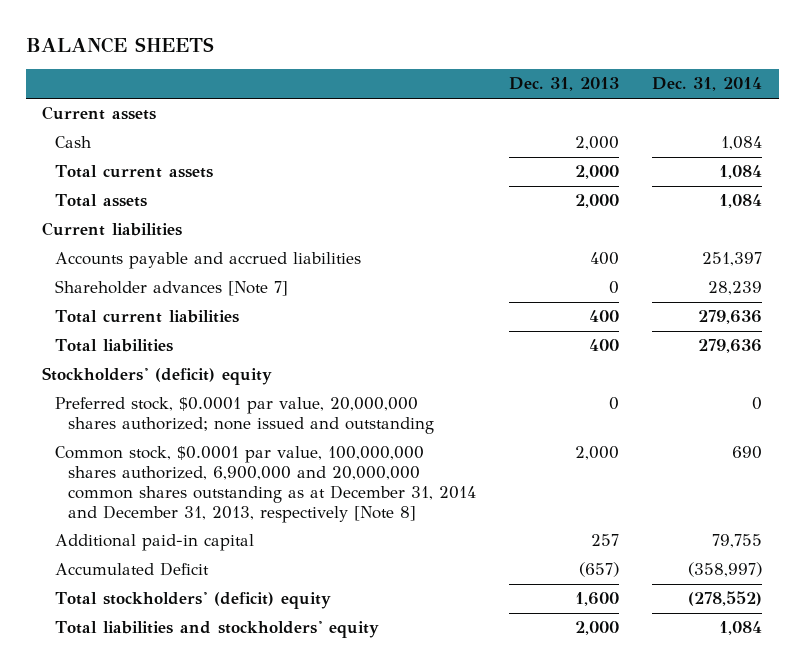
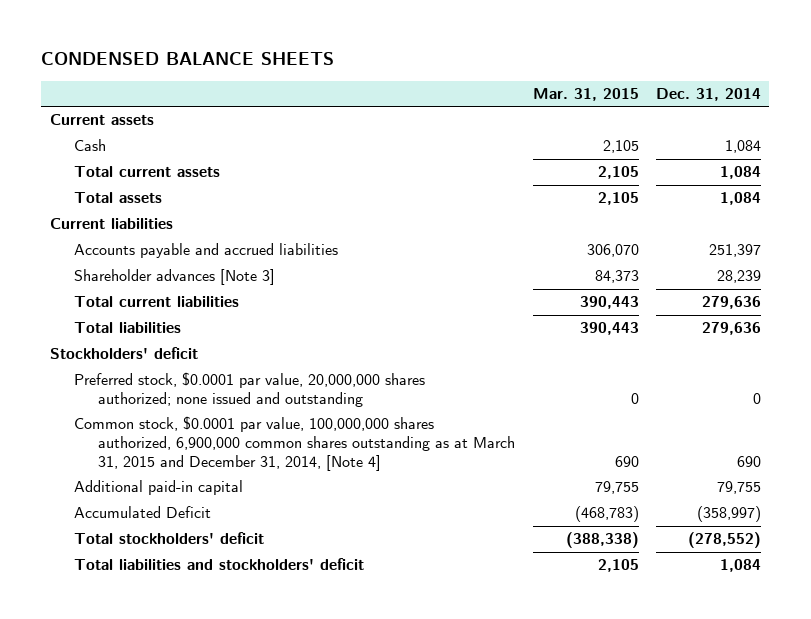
[25,37,214,54] BALANCE SHEETS -> [41,52,335,66] CONDENSED BALANCE SHEETS
[509,77,620,92] Dec. 31, 2013 -> none
none -> [532,87,639,101] Mar. 31, 2015
[55,280,289,297] Shareholder advances [Note 7] -> [74,269,276,286] Shareholder advances [Note 3]
[42,367,273,386] Stockholders' (deficit) equity -> [49,347,198,360] Stockholders' deficit
[55,446,476,523] Common stock, $0.0001 par value, 100,000,000 shares authorized, 6,900,000 and 20,000,000 common shares outstanding as at December 31, 2014 and December 31, 2013, respectively [Note 8] -> [74,416,516,471] Common stock, $0.0001 par value, 100,000,000 shares authorized, 6,900,000 common shares outstanding as at March 31, 2015 and December 31, 2014, [Note 4]
[55,592,332,610] Total stockholders' (deficit) equity -> [74,532,265,545] Total stockholders' deficit
[55,621,380,639] Total liabilities and stockholders' equity -> [74,558,365,571] Total liabilities and stockholders' deficit

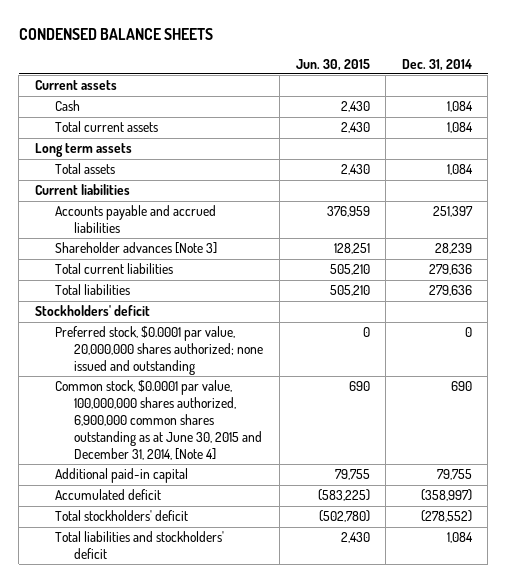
[532,87,639,101] Mar. 31, 2015 -> none
none -> [295,58,370,71] Jun. 30, 2015
none -> [34,143,132,158] Long term assets
[74,416,516,471] Common stock, $0.0001 par value, 100,000,000 shares authorized, 6,900,000 common shares outstanding as at March 31, 2015 and December 31, 2014, [Note 4] -> [54,380,263,460] Common stock, $0.0001 par value, 100,000,000 shares authorized, 6,900,000 common shares outstanding as at June 30, 2015 and December 31, 2014, [Note 4]
[74,506,212,519] Accumulated Deficit -> [54,489,161,501] Accumulated deficit

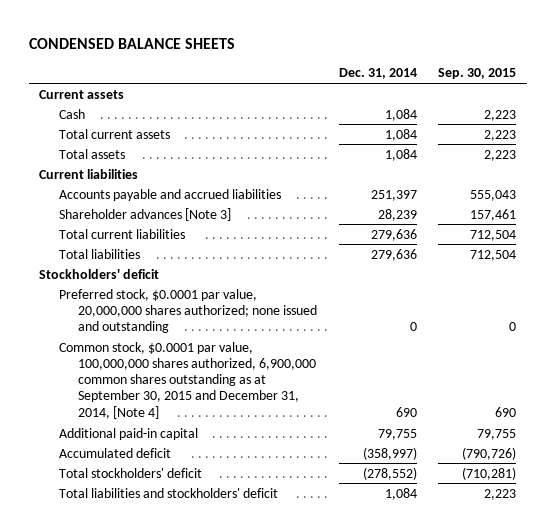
[295,58,370,71] Jun. 30, 2015 -> none
none -> [438,68,517,80] Sep. 30, 2015
[34,143,132,158] Long term assets -> none
[54,380,263,460] Common stock, $0.0001 par value, 100,000,000 shares authorized, 6,900,000 common shares outstanding as at June 30, 2015 and December 31, 2014, [Note 4] -> [58,341,317,419] Common stock, $0.0001 par value, 100,000,000 shares authorized, 6,900,000 common shares outstanding as at September 30, 2015 and December 31, 2014, [Note 4]

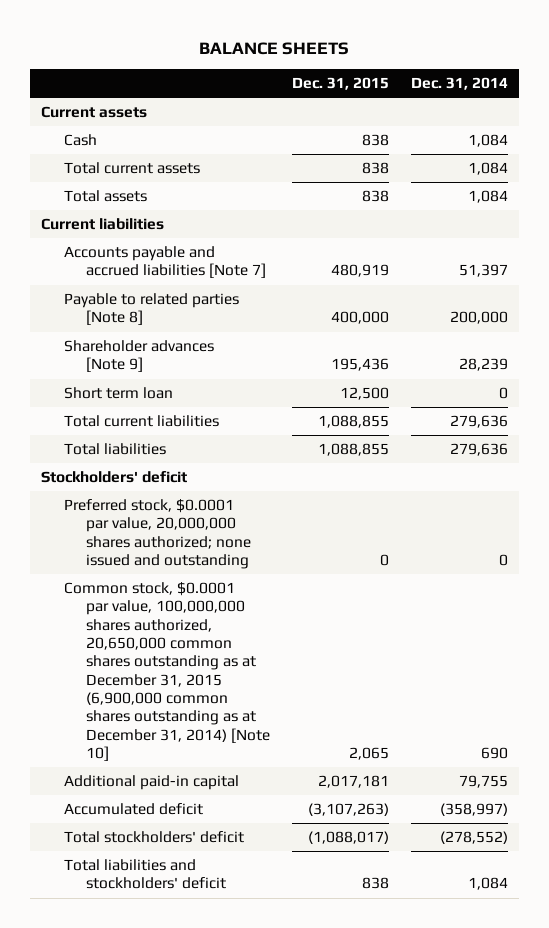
[28,38,235,50] CONDENSED BALANCE SHEETS -> [199,41,350,55] BALANCE SHEETS
[438,68,517,80] Sep. 30, 2015 -> none
none -> [292,77,390,91] Dec. 31, 2015
[58,188,281,201] Accounts payable and accrued liabilities -> [63,246,267,279] Accounts payable and accrued liabilities [Note 7]
[370,189,417,201] 251,397 -> [459,264,509,278] 51,397
none -> [63,293,239,326] Payable to related parties [Note 8]
[58,207,231,221] Shareholder advances [Note 3] -> [63,340,214,373] Shareholder advances [Note 9]
none -> [63,387,173,400] Short term loan
[58,341,317,419] Common stock, $0.0001 par value, 100,000,000 shares authorized, 6,900,000 common shares outstanding as at September 30, 2015 and December 31, 2014, [Note 4] -> [63,582,271,762] Common stock, $0.0001 par value, 100,000,000 shares authorized, 20,650,000 common shares outstanding as at December 31, 2015 (6,900,000 common shares outstanding as at December 31, 2014) [Note 10]

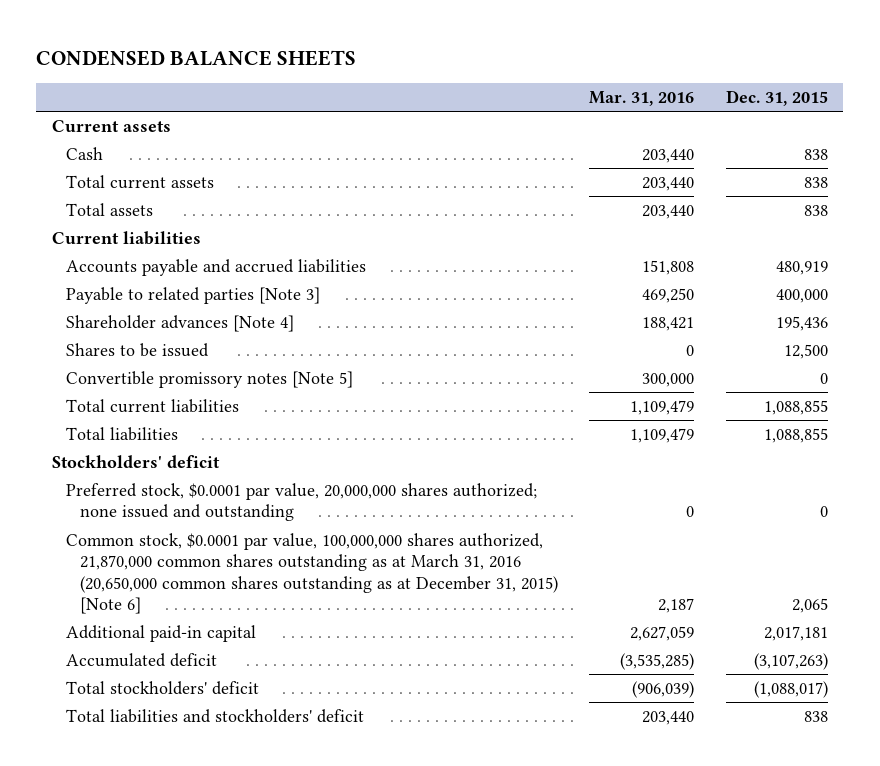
[199,41,350,55] BALANCE SHEETS -> [36,49,357,66] CONDENSED BALANCE SHEETS
[411,77,509,91] Dec. 31, 2014 -> none
none -> [589,90,695,106] Mar. 31, 2016
[63,246,267,279] Accounts payable and accrued liabilities [Note 7] -> [65,259,366,277] Accounts payable and accrued liabilities
[63,293,239,326] Payable to related parties [Note 8] -> [65,287,320,305] Payable to related parties [Note 3]
[63,340,214,373] Shareholder advances [Note 9] -> [65,315,294,333] Shareholder advances [Note 4]
[63,387,173,400] Short term loan -> [65,343,209,358] Shares to be issued
none -> [65,371,353,389] Convertible promissory notes [Note 5]
[63,582,271,762] Common stock, $0.0001 par value, 100,000,000 shares authorized, 20,650,000 common shares outstanding as at December 31, 2015 (6,900,000 common shares outstanding as at December 31, 2014) [Note 10] -> [65,533,558,614] Common stock, $0.0001 par value, 100,000,000 shares authorized, 21,870,000 common shares outstanding as at March 31, 2016 (20,650,000 common shares outstanding as at December 31, 2015) [Note 6]

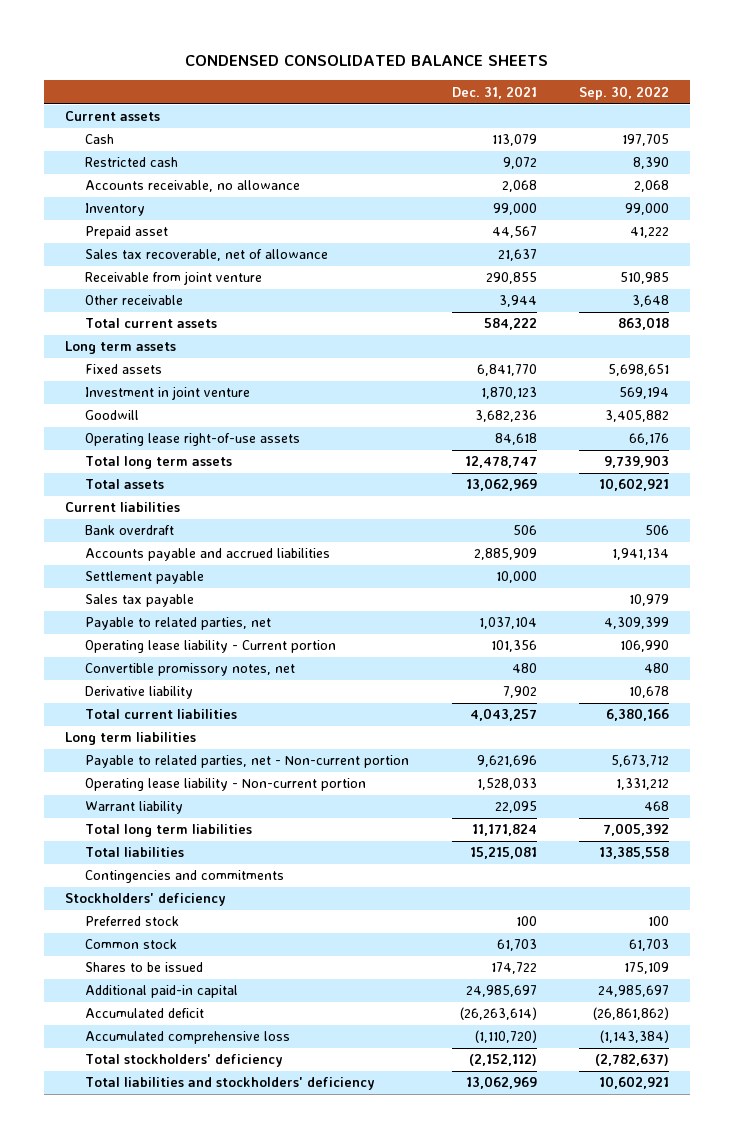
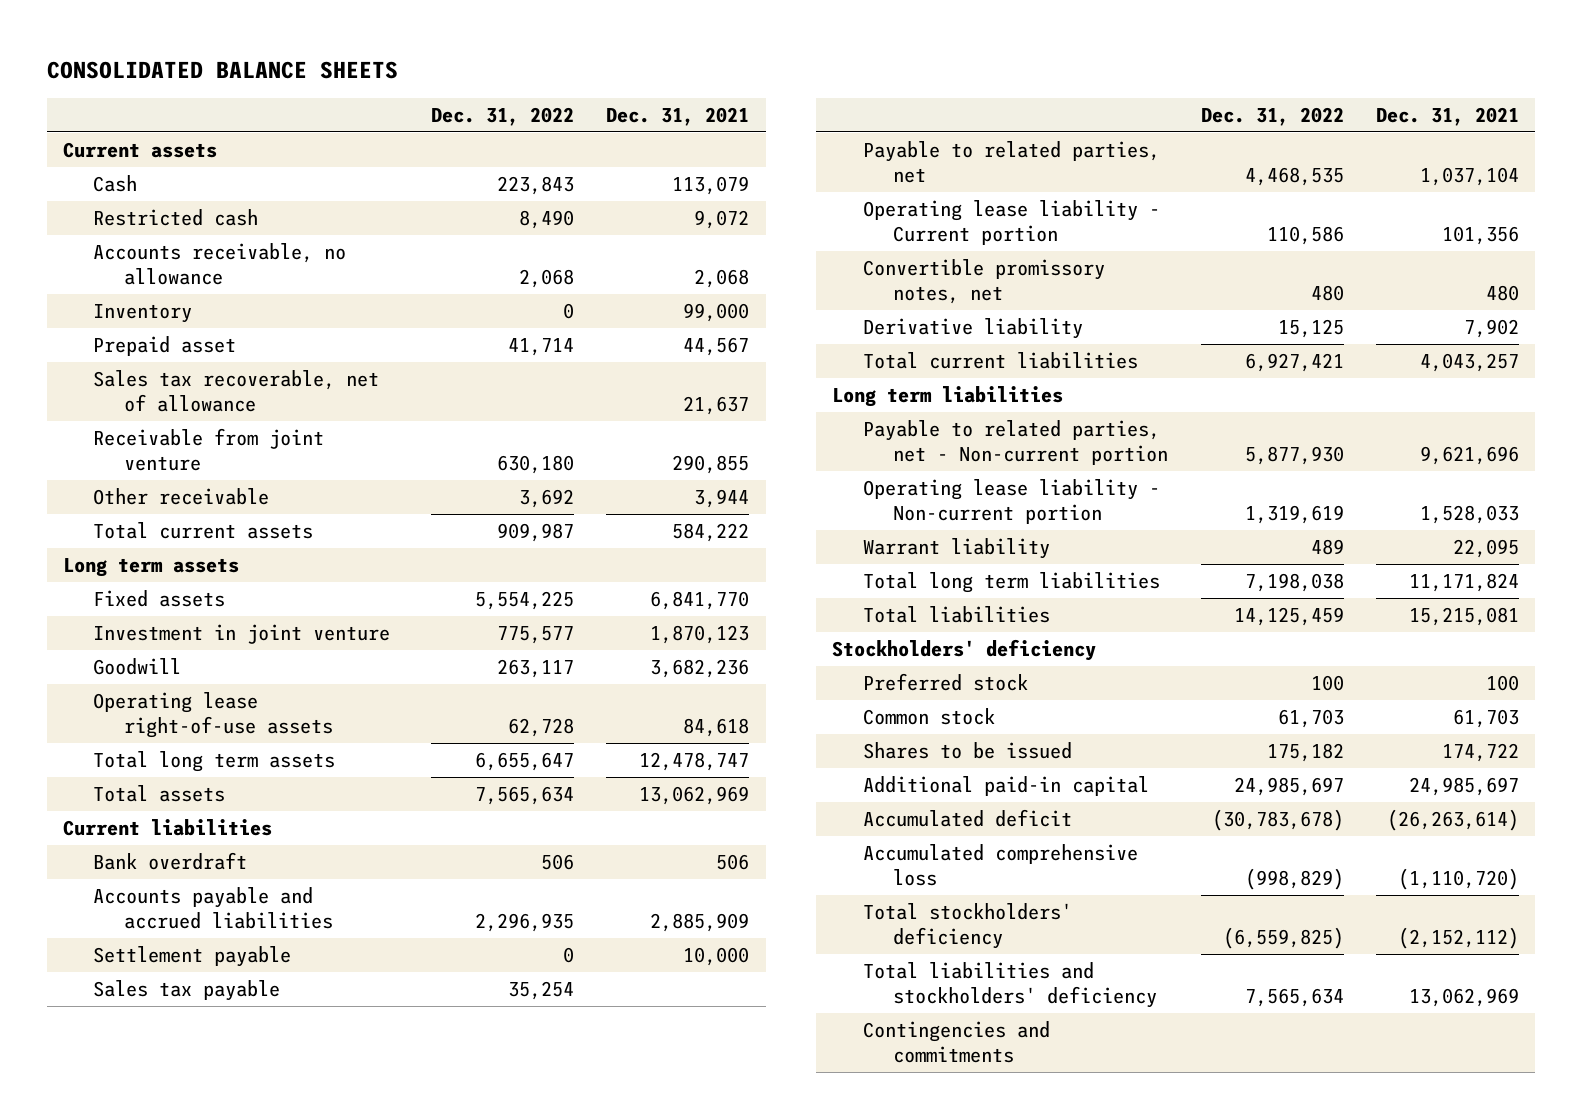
[185,55,549,67] CONDENSED CONSOLIDATED BALANCE SHEETS -> [46,60,398,79] CONSOLIDATED BALANCE SHEETS
[578,85,669,100] Sep. 30, 2022 -> none
none -> [431,106,575,126] Dec. 31, 2022
[85,870,285,884] Contingencies and commitments -> [862,1020,1050,1064] Contingencies and commitments

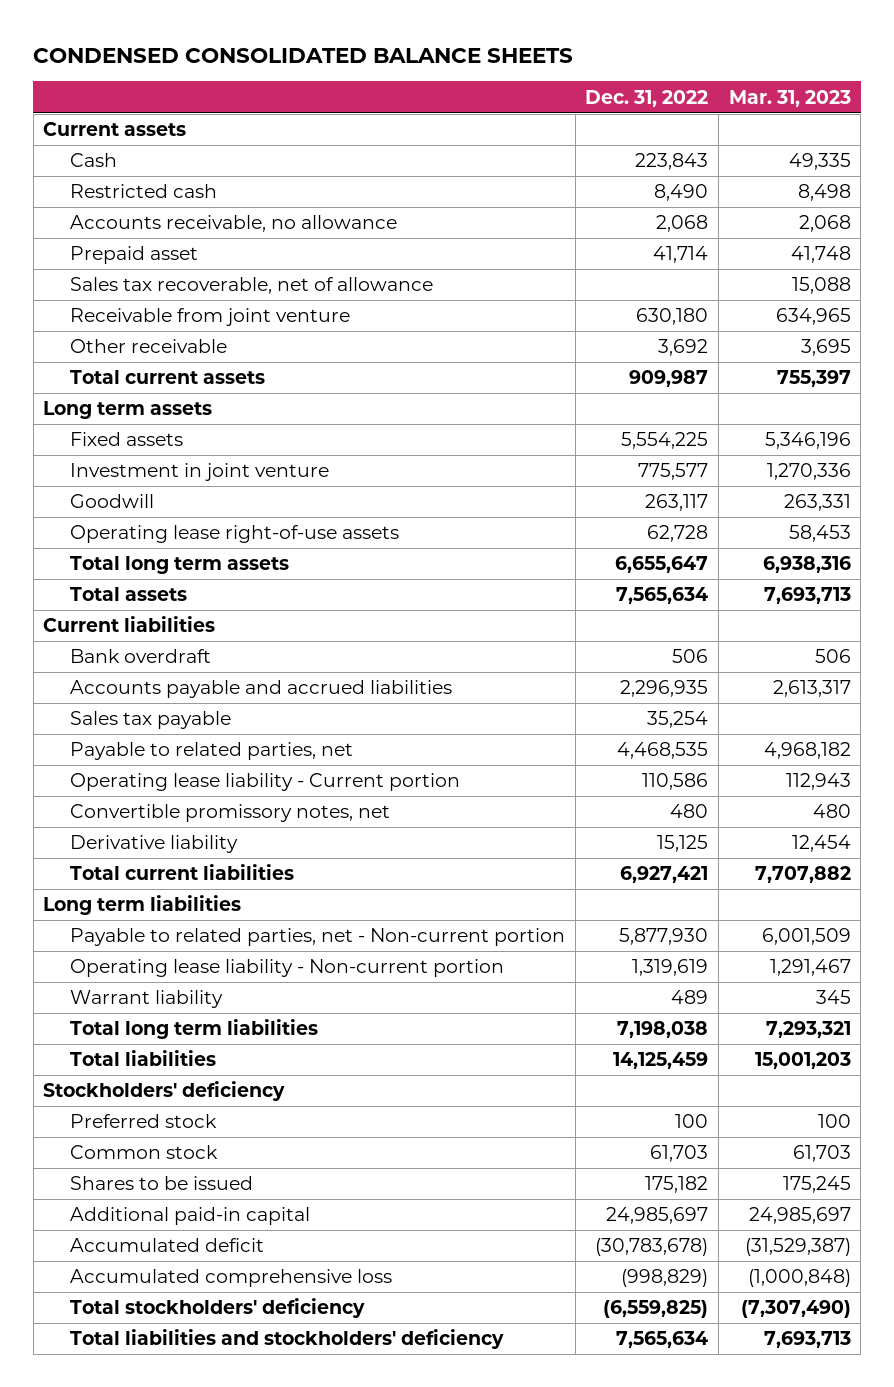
[46,60,398,79] CONSOLIDATED BALANCE SHEETS -> [33,47,574,63] CONDENSED CONSOLIDATED BALANCE SHEETS
[606,106,750,126] Dec. 31, 2021 -> none
none -> [728,89,851,107] Mar. 31, 2023
[93,303,193,323] Inventory -> none
[93,945,292,967] Settlement payable -> none
[862,1020,1050,1064] Contingencies and commitments -> none

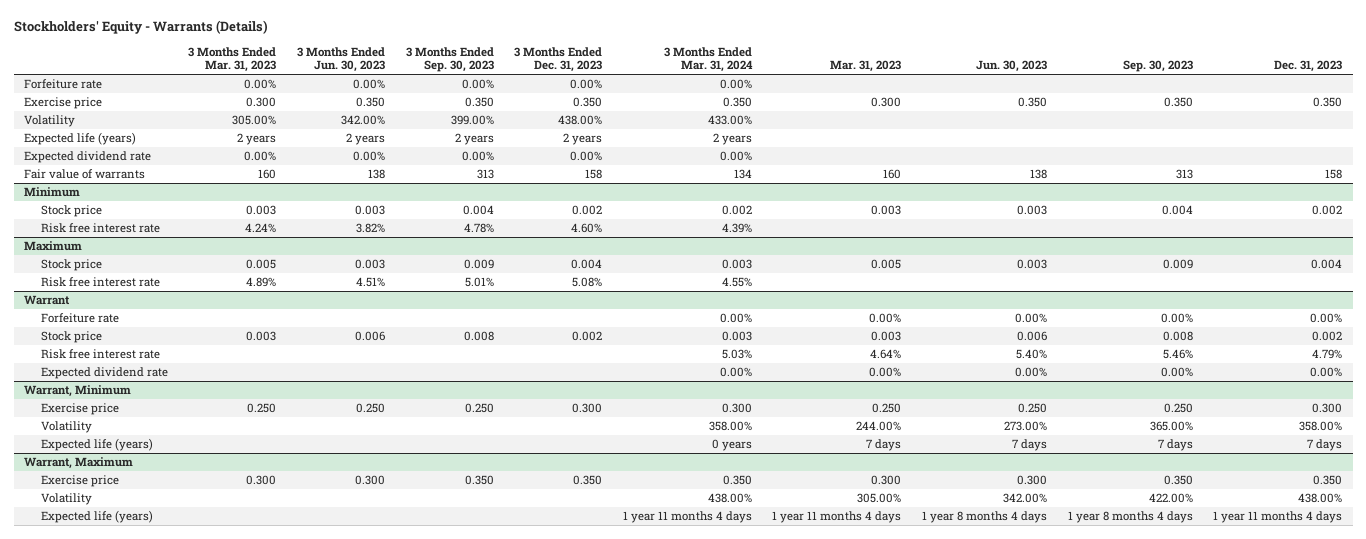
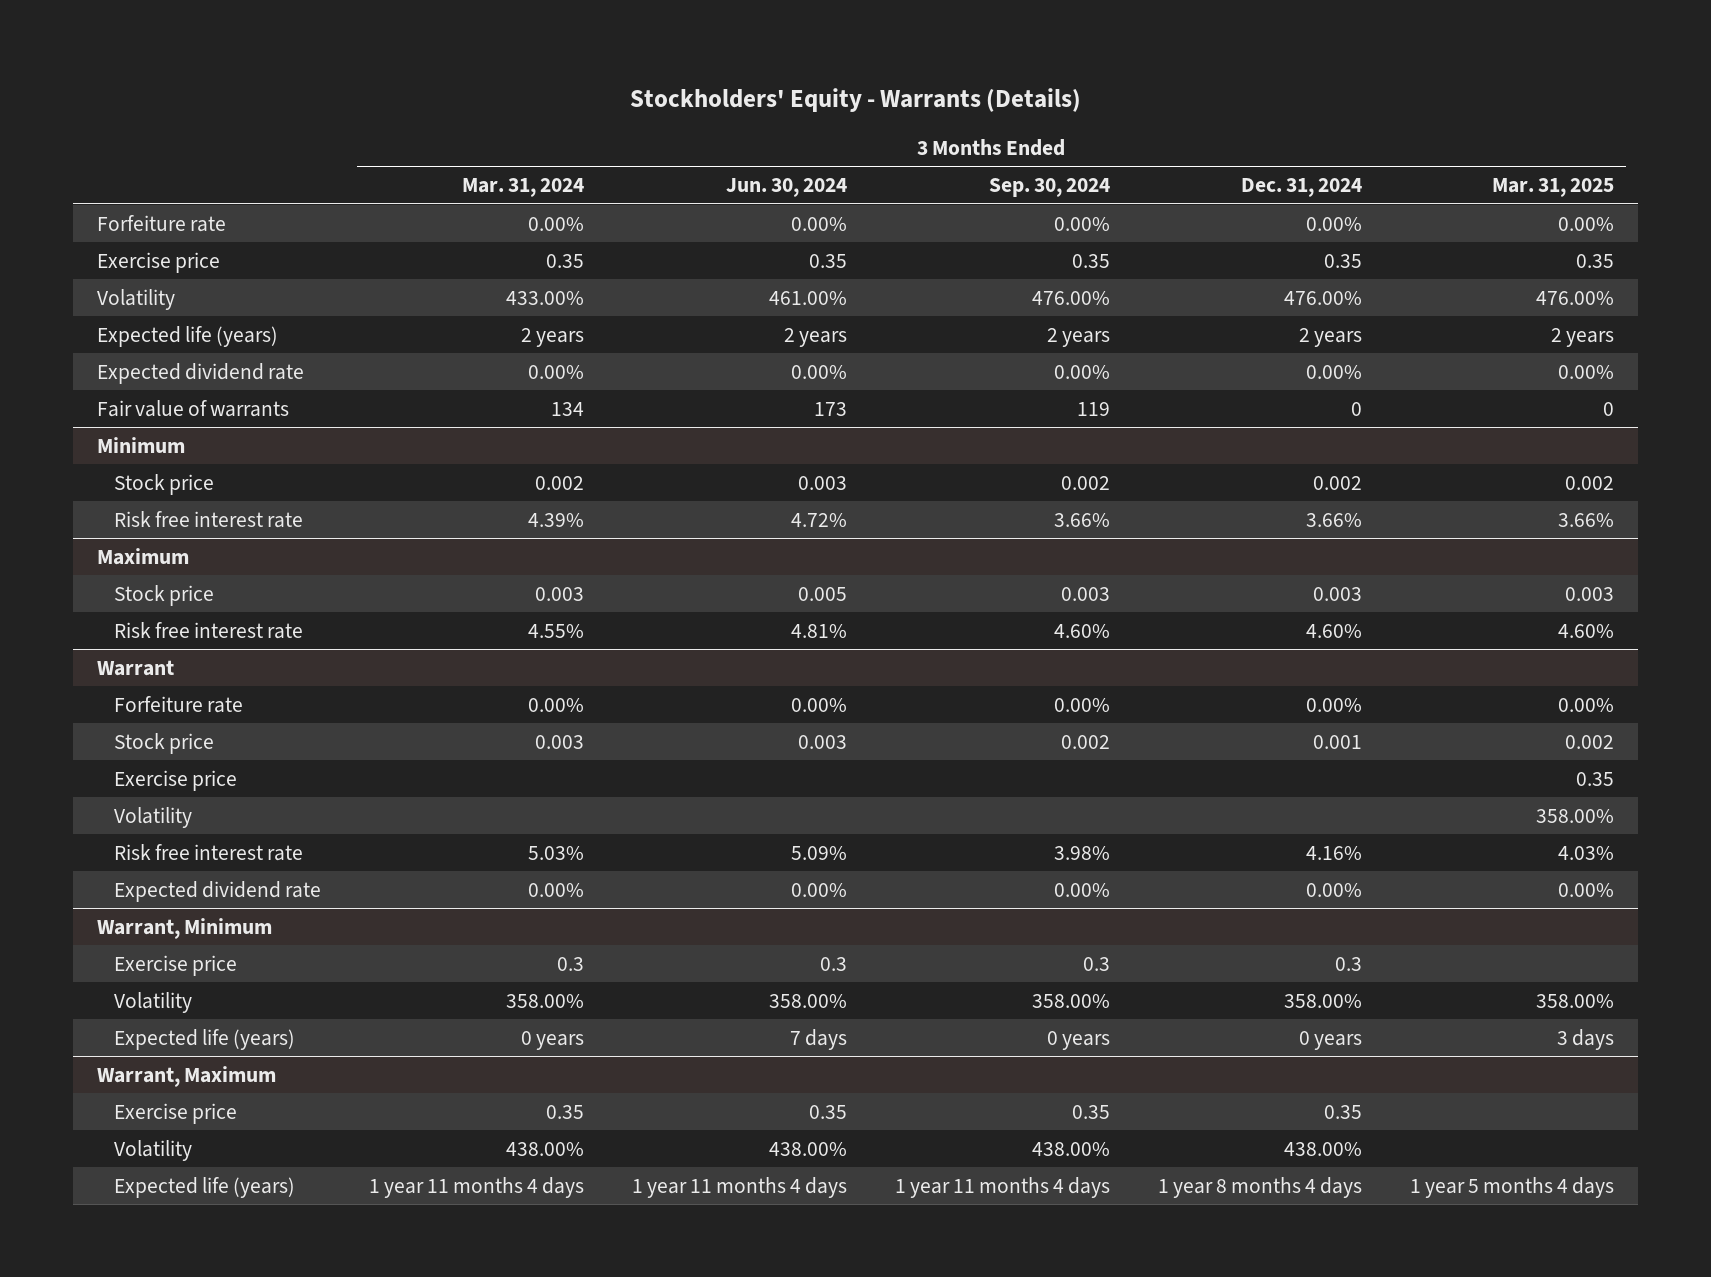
[188,46,277,73] 3 Months Ended Mar. 31, 2023 -> none
[296,46,385,73] 3 Months Ended Jun. 30, 2023 -> none
[405,46,494,73] 3 Months Ended Sep. 30, 2023 -> none
[514,46,603,73] 3 Months Ended Dec. 31, 2023 -> none
[830,60,902,73] Mar. 31, 2023 -> none
[975,60,1047,73] Jun. 30, 2023 -> none
[1122,60,1193,73] Sep. 30, 2023 -> none
[1274,60,1343,73] Dec. 31, 2023 -> none
none -> [725,178,847,198] Jun. 30, 2024
none -> [988,178,1110,198] Sep. 30, 2024
none -> [1240,178,1362,198] Dec. 31, 2024
none -> [1491,178,1614,198] Mar. 31, 2025
[722,96,752,107] 0.350 -> [546,253,585,268] 0.35
none -> [114,769,238,791] Exercise price
none -> [114,806,193,828] Volatility
[721,402,752,413] 0.300 -> [557,956,585,971] 0.3
[722,474,752,485] 0.350 -> [546,1104,585,1119] 0.35

